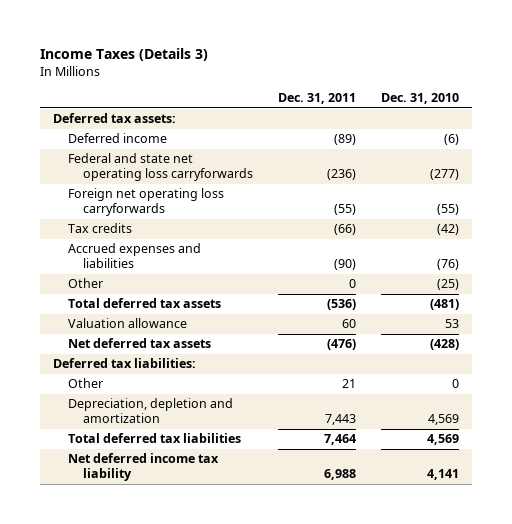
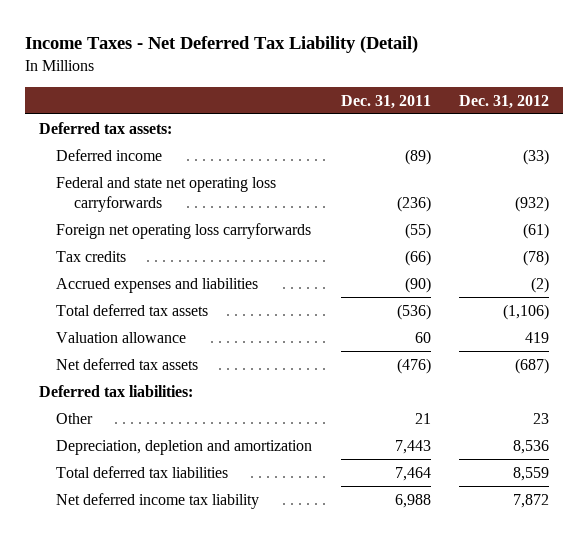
[39,47,208,61] Income Taxes (Details 3) -> [24,36,418,54] Income Taxes - Net Deferred Tax Liability (Detail)
[381,93,460,105] Dec. 31, 2010 -> none
none -> [458,94,549,109] Dec. 31, 2012
[67,278,103,289] Other -> none

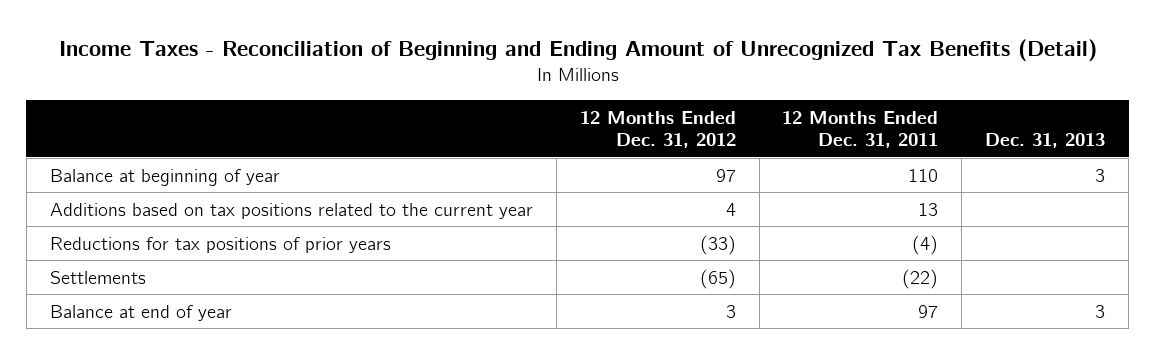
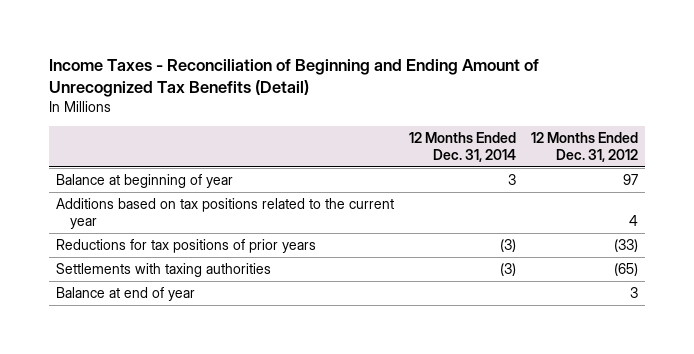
[782,110,939,149] 12 Months Ended Dec. 31, 2011 -> none
[985,133,1106,149] Dec. 31, 2013 -> none
none -> [408,132,516,163] 12 Months Ended Dec. 31, 2014
[49,270,146,284] Settlements -> [56,263,272,278] Settlements with taxing authorities

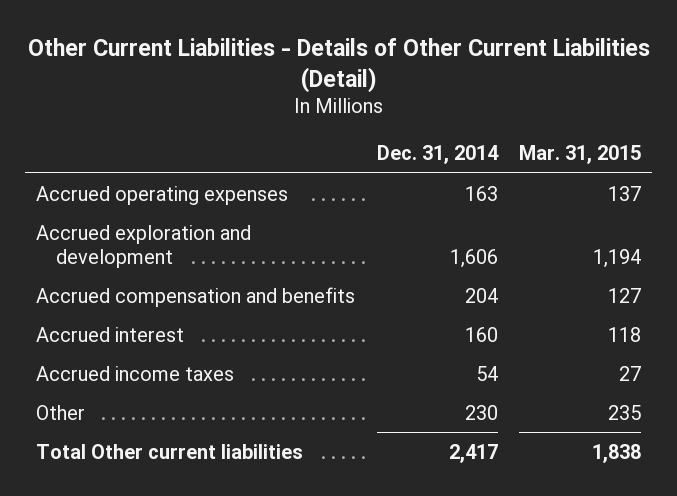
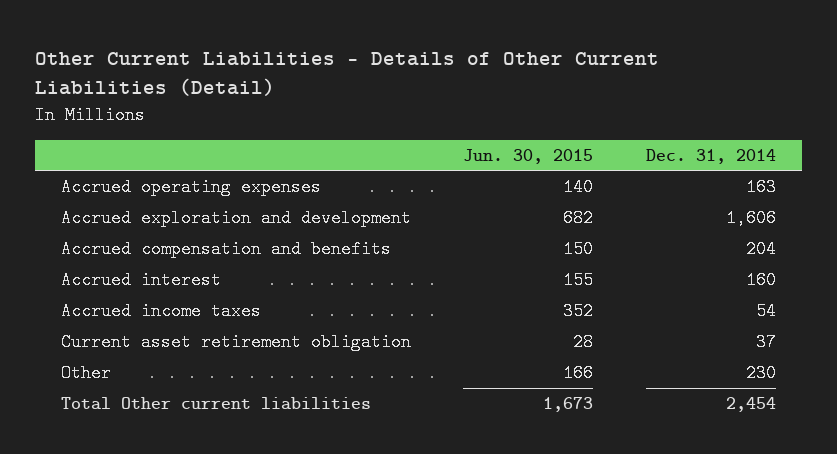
[519,144,642,164] Mar. 31, 2015 -> none
none -> [463,148,594,164] Jun. 30, 2015
none -> [61,333,412,352] Current asset retirement obligation
[448,443,498,463] 2,417 -> [725,397,776,413] 2,454

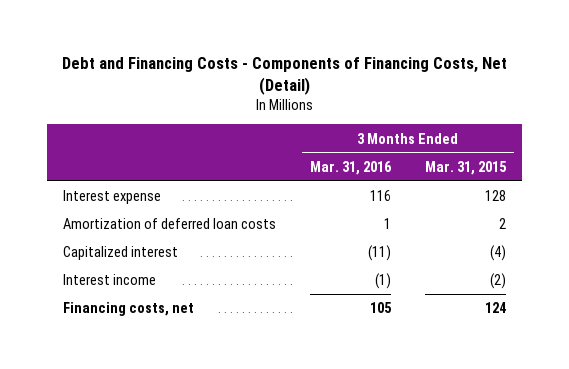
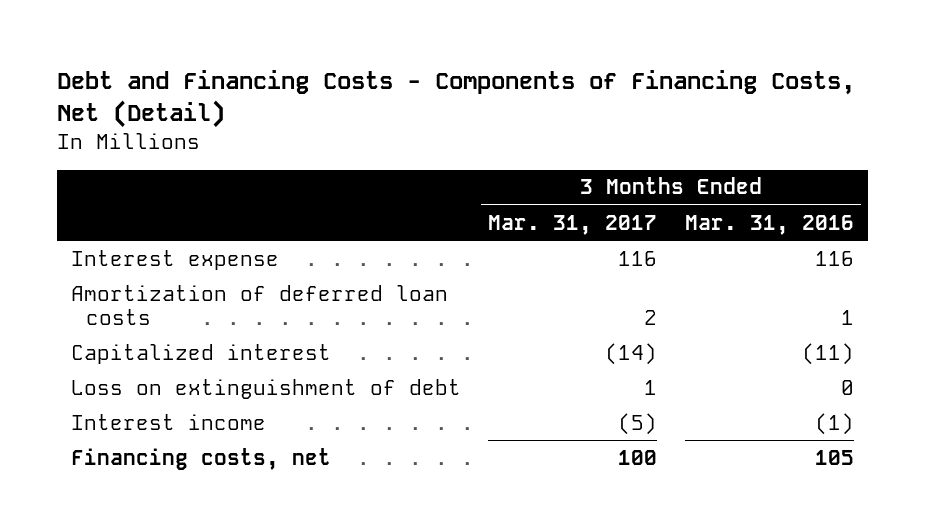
[424,160,507,175] Mar. 31, 2015 -> none
none -> [488,214,658,235] Mar. 31, 2017
none -> [70,378,461,399] Loss on extinguishment of debt

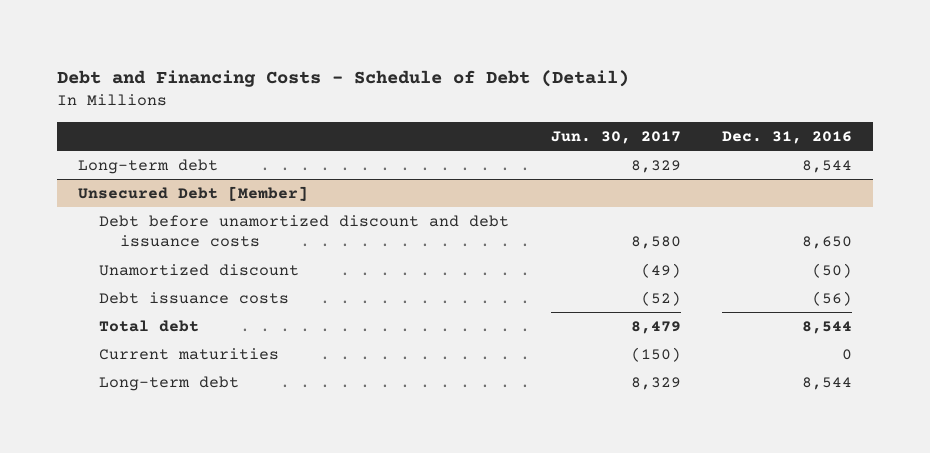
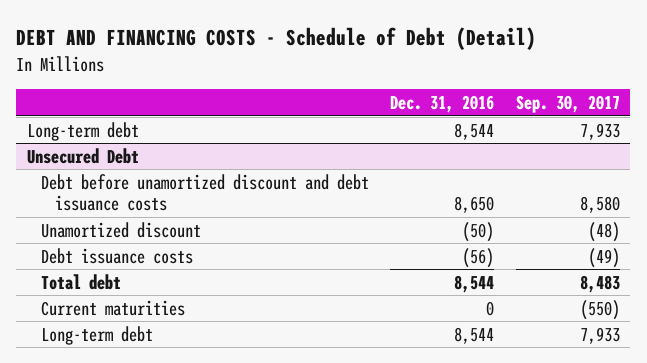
[57,69,630,87] Debt and Financing Costs - Schedule of Debt (Detail) -> [16,27,537,51] DEBT AND FINANCING COSTS - Schedule of Debt (Detail)
[550,131,681,145] Jun. 30, 2017 -> none
none -> [515,95,620,114] Sep. 30, 2017
[77,186,308,202] Unsecured Debt [Member] -> [27,147,140,164] Unsecured Debt

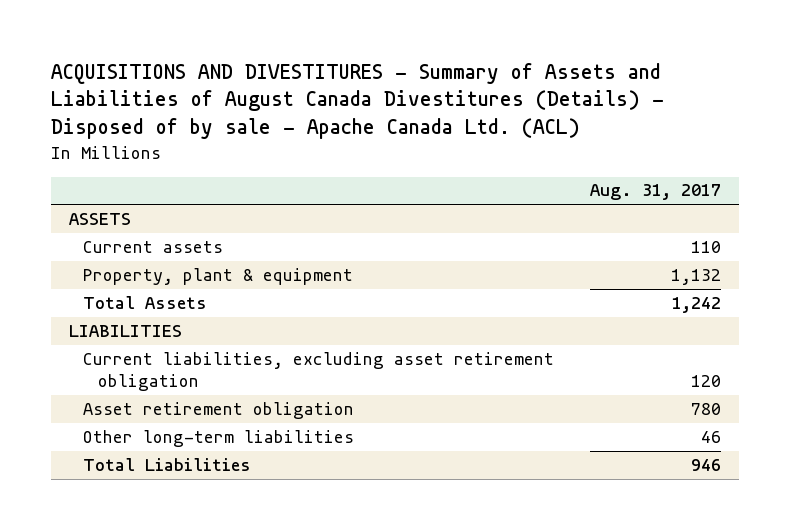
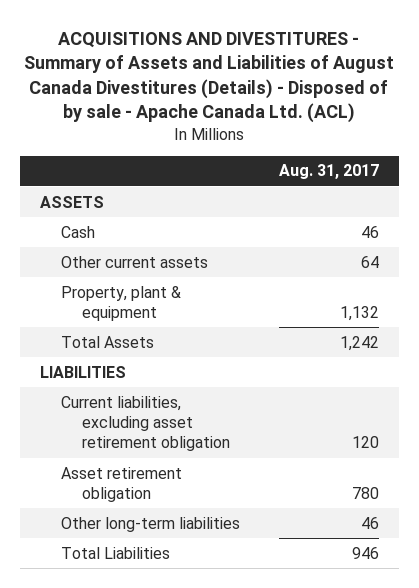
none -> [60,225,95,238] Cash
[83,240,224,253] Current assets -> [60,255,208,268] Other current assets
[691,240,722,253] 110 -> [360,255,379,268] 64

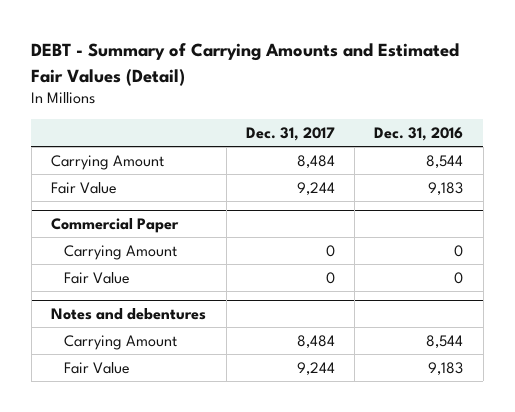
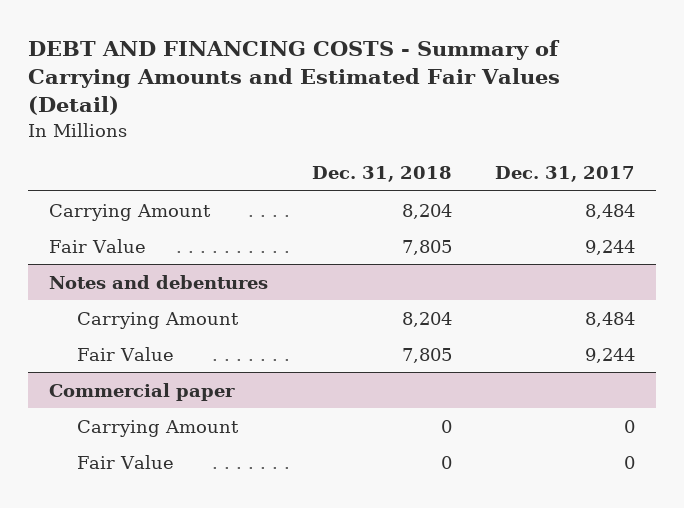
[31,43,460,86] DEBT - Summary of Carrying Amounts and Estimated Fair Values (Detail) -> [27,39,560,116] DEBT AND FINANCING COSTS - Summary of Carrying Amounts and Estimated Fair Values (Detail)
[374,127,464,142] Dec. 31, 2016 -> none
none -> [311,166,452,183] Dec. 31, 2018
[51,218,180,234] Commercial Paper -> none
[64,244,178,260] Carrying Amount -> none
[64,271,131,284] Fair Value -> none
none -> [49,382,236,401] Commercial paper
none -> [77,419,240,437] Carrying Amount
none -> [77,454,175,469] Fair Value

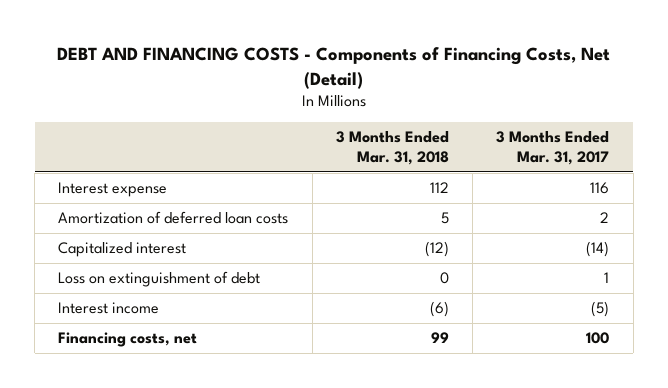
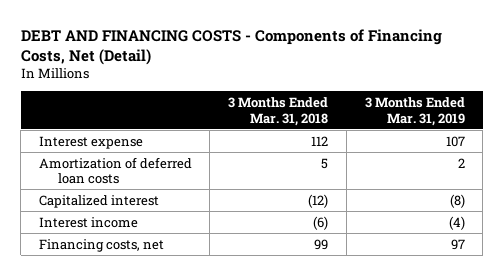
[496,131,610,166] 3 Months Ended Mar. 31, 2017 -> none
none -> [364,97,465,126] 3 Months Ended Mar. 31, 2019
[58,271,261,288] Loss on extinguishment of debt -> none

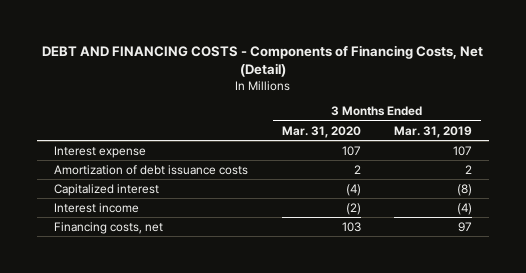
[228,97,329,126] 3 Months Ended Mar. 31, 2018 -> none
none -> [281,125,361,138] Mar. 31, 2020
[38,156,192,185] Amortization of deferred loan costs -> [54,164,249,175] Amortization of debt issuance costs

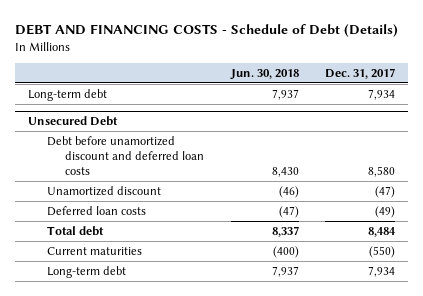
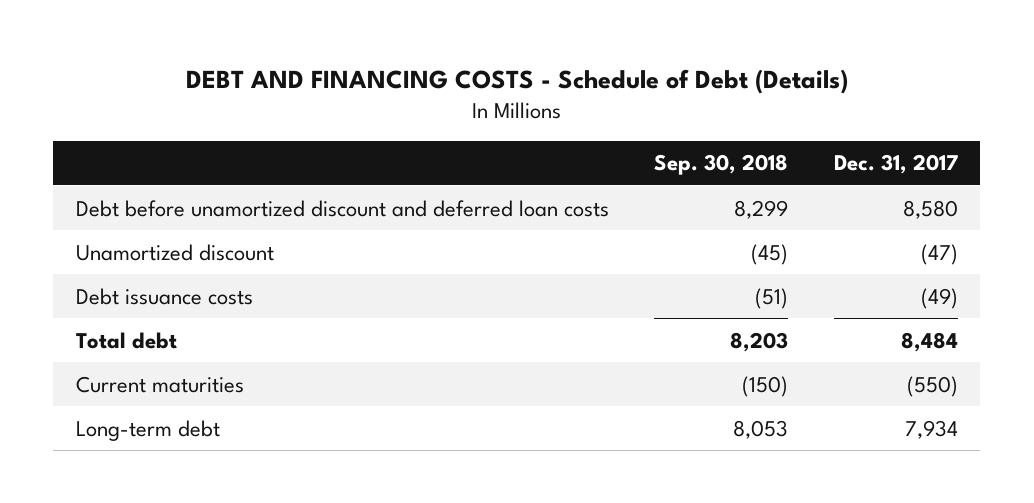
[229,69,299,81] Jun. 30, 2018 -> none
none -> [654,154,789,176] Sep. 30, 2018
[28,88,108,101] Long-term debt -> none
[28,116,119,127] Unsecured Debt -> none
[46,205,146,216] Deferred loan costs -> [75,287,253,305] Debt issuance costs

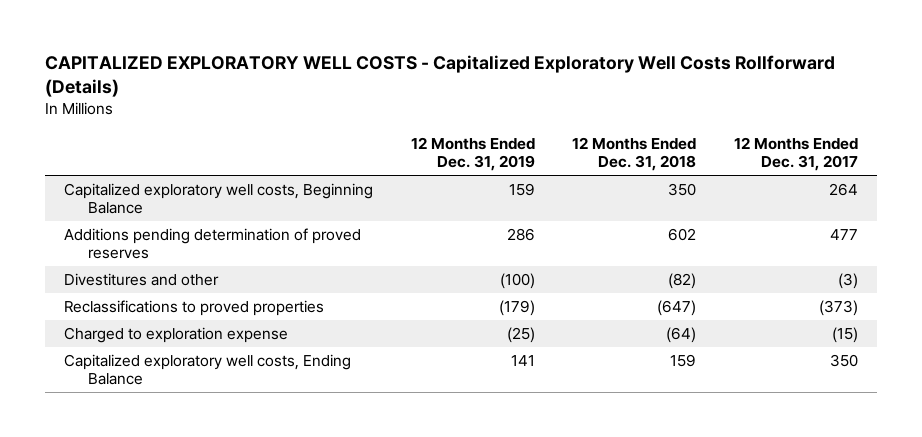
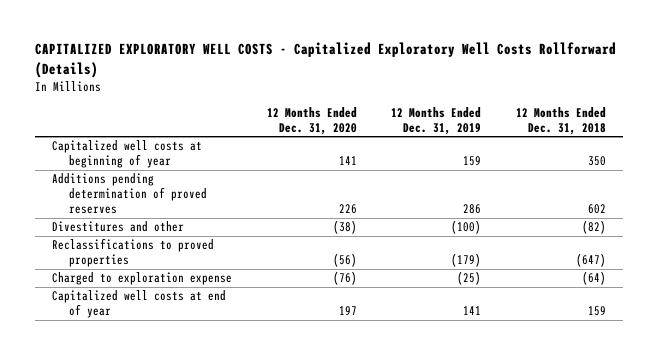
[733,136,858,172] 12 Months Ended Dec. 31, 2017 -> none
none -> [266,106,357,135] 12 Months Ended Dec. 31, 2020
[64,182,374,215] Capitalized exploratory well costs, Beginning Balance -> [52,140,203,169] Capitalized well costs at beginning of year
[64,353,352,386] Capitalized exploratory well costs, Ending Balance -> [52,290,227,319] Capitalized well costs at end of year

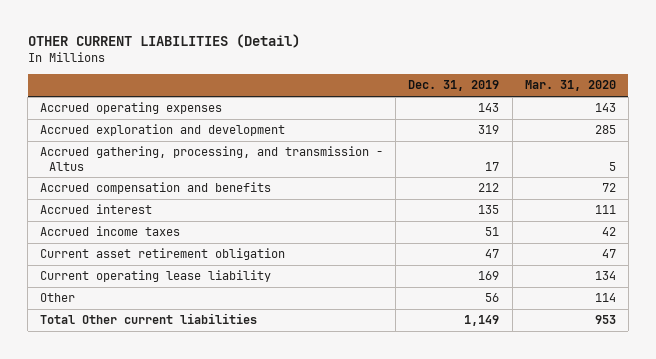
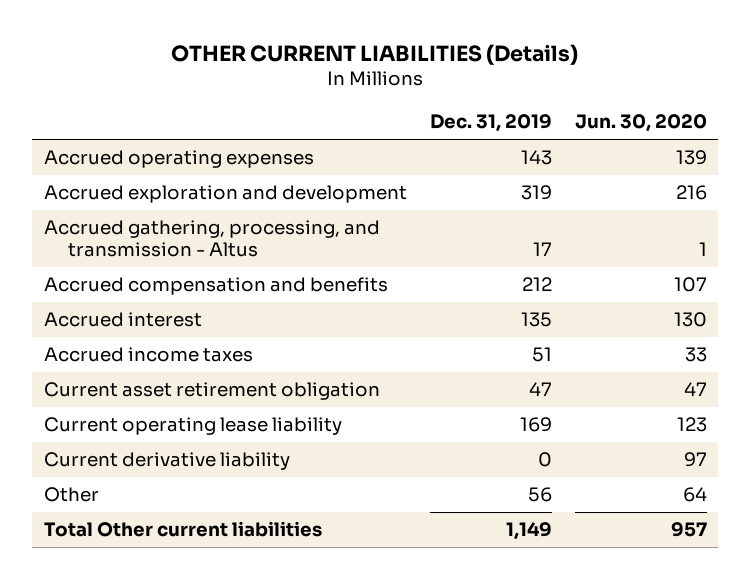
[27,34,300,49] OTHER CURRENT LIABILITIES (Detail) -> [171,43,579,65] OTHER CURRENT LIABILITIES (Details)
[524,80,616,92] Mar. 31, 2020 -> none
none -> [574,114,707,133] Jun. 30, 2020
none -> [43,452,290,471] Current derivative liability

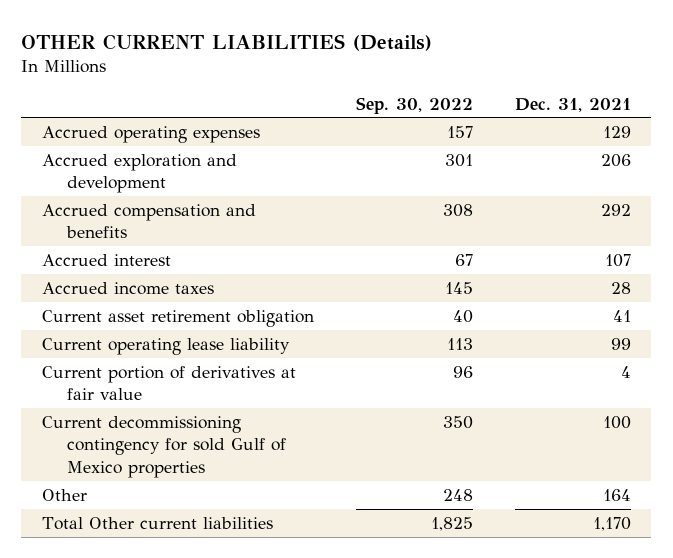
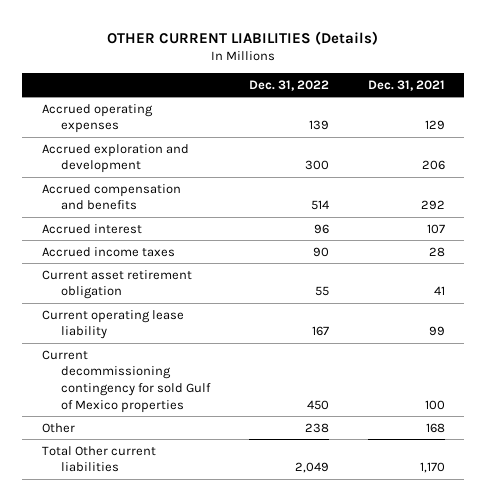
[355,96,473,114] Sep. 30, 2022 -> none
none -> [249,79,330,91] Dec. 31, 2022
[42,365,297,401] Current portion of derivatives at fair value -> none
[602,488,631,501] 164 -> [426,422,446,433] 168

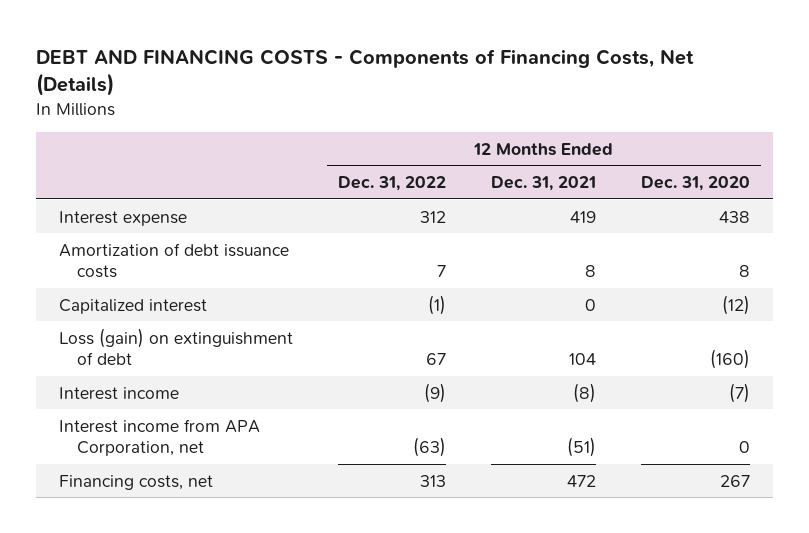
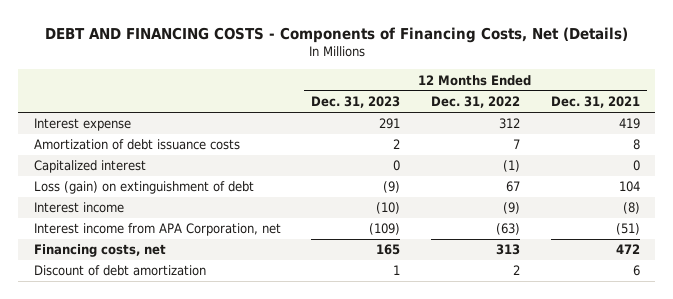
[641,175,751,191] Dec. 31, 2020 -> none
none -> [311,96,401,109] Dec. 31, 2023
none -> [33,265,206,277] Discount of debt amortization

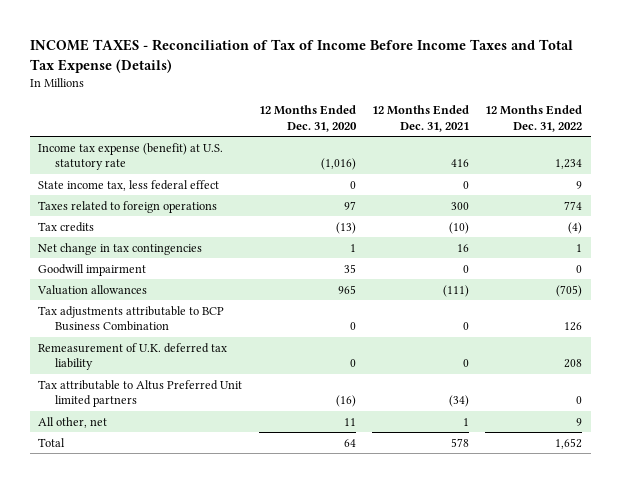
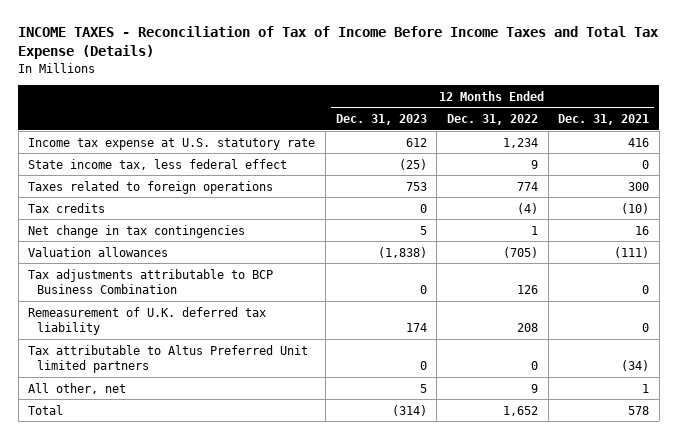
[258,105,357,132] 12 Months Ended Dec. 31, 2020 -> none
none -> [335,113,427,125] Dec. 31, 2023
[38,142,224,171] Income tax expense (benefit) at U.S. statutory rate -> [28,137,316,150] Income tax expense at U.S. statutory rate
[38,263,147,276] Goodwill impairment -> none

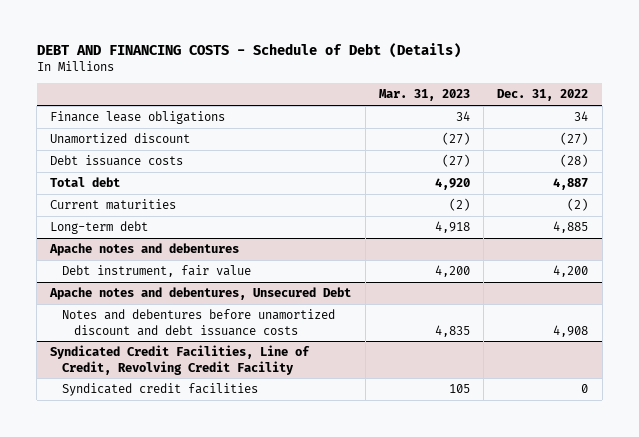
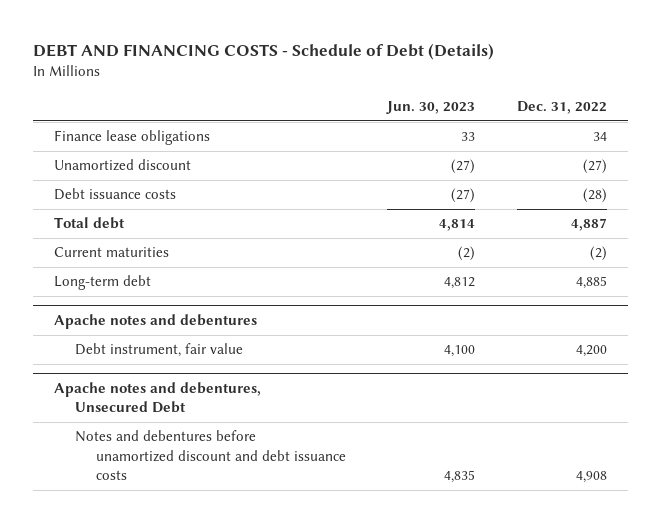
[378,89,470,102] Mar. 31, 2023 -> none
none -> [386,100,476,114] Jun. 30, 2023
[50,345,311,375] Syndicated Credit Facilities, Line of Credit, Revolving Credit Facility -> none
[62,383,259,397] Syndicated credit facilities -> none

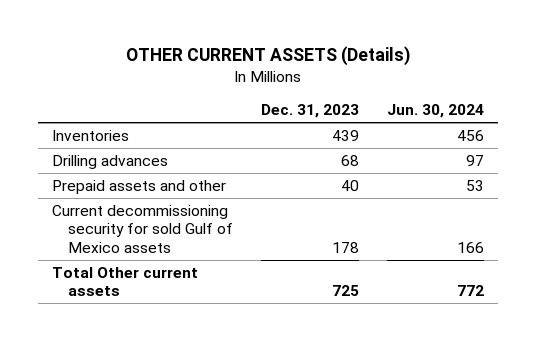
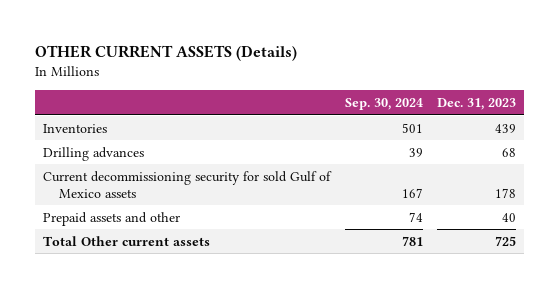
[386,104,484,119] Jun. 30, 2024 -> none
none -> [344,98,423,111] Sep. 30, 2024
[51,179,226,194] Prepaid assets and other -> [42,211,180,226] Prepaid assets and other

